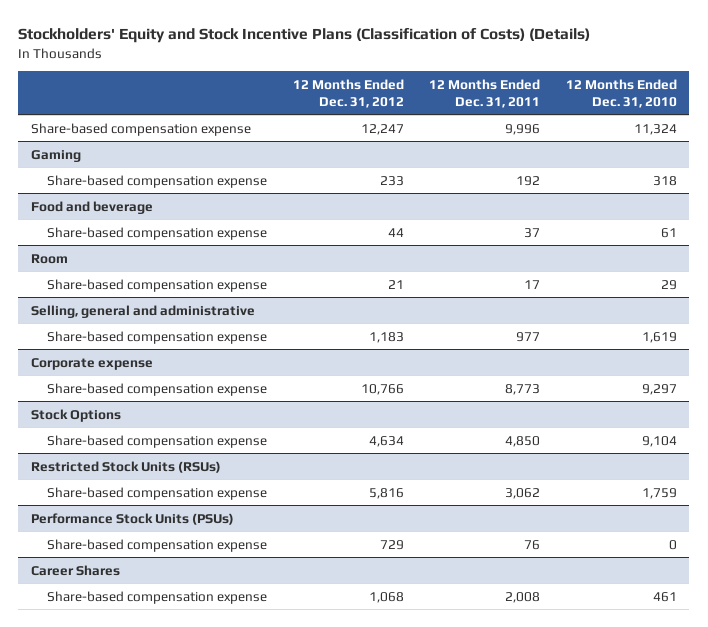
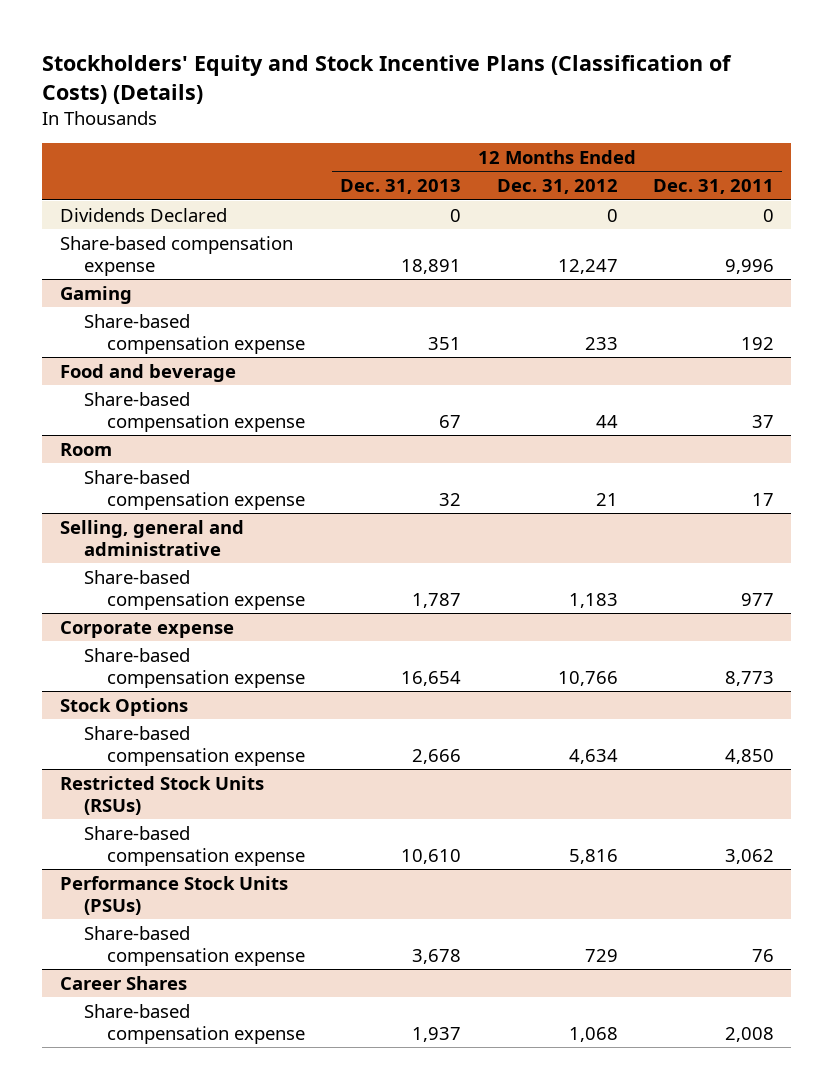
[565,78,677,108] 12 Months Ended Dec. 31, 2010 -> none
none -> [340,179,462,195] Dec. 31, 2013
none -> [59,207,227,222] Dividends Declared

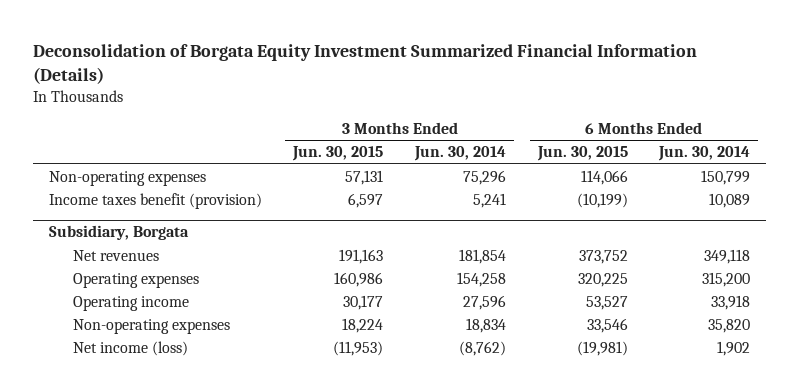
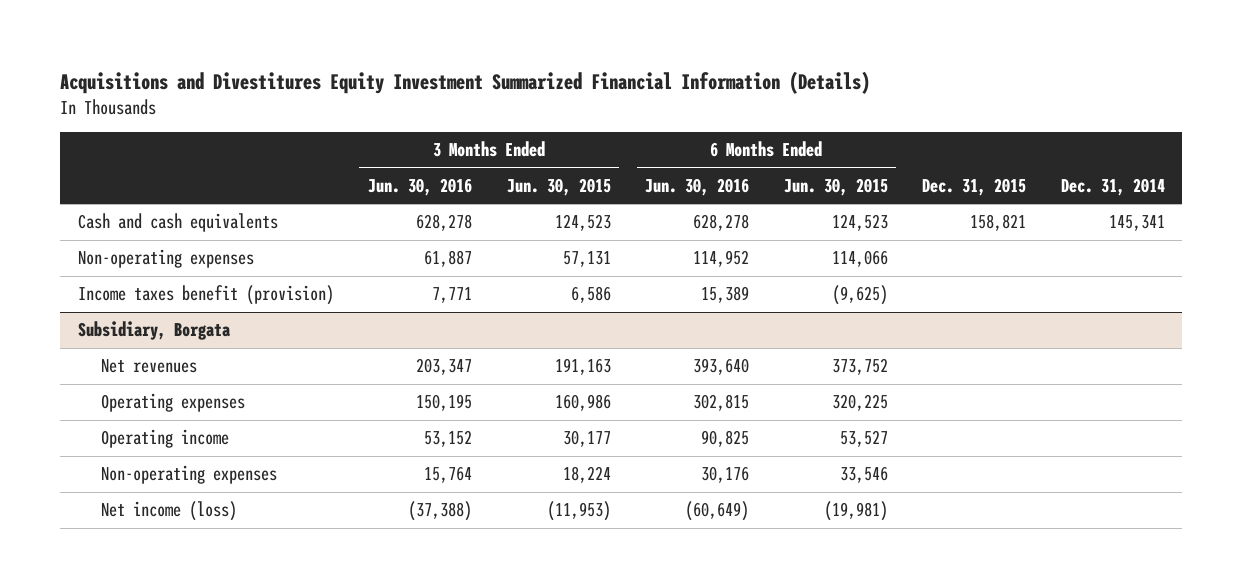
[32,43,697,84] Deconsolidation of Borgata Equity Investment Summarized Financial Information (Details) -> [60,70,871,94] Acquisitions and Divestitures Equity Investment Summarized Financial Information (Details)
[413,146,506,162] Jun. 30, 2014 -> none
[658,146,751,162] Jun. 30, 2014 -> none
none -> [368,177,473,196] Jun. 30, 2016
none -> [645,177,750,196] Jun. 30, 2016
none -> [922,177,1027,196] Dec. 31, 2015
none -> [1060,177,1165,196] Dec. 31, 2014
none -> [77,213,278,233] Cash and cash equivalents
[348,192,384,208] 6,597 -> [570,286,611,304] 6,586
[576,192,628,208] (10,199) -> [831,285,888,306] (9,625)

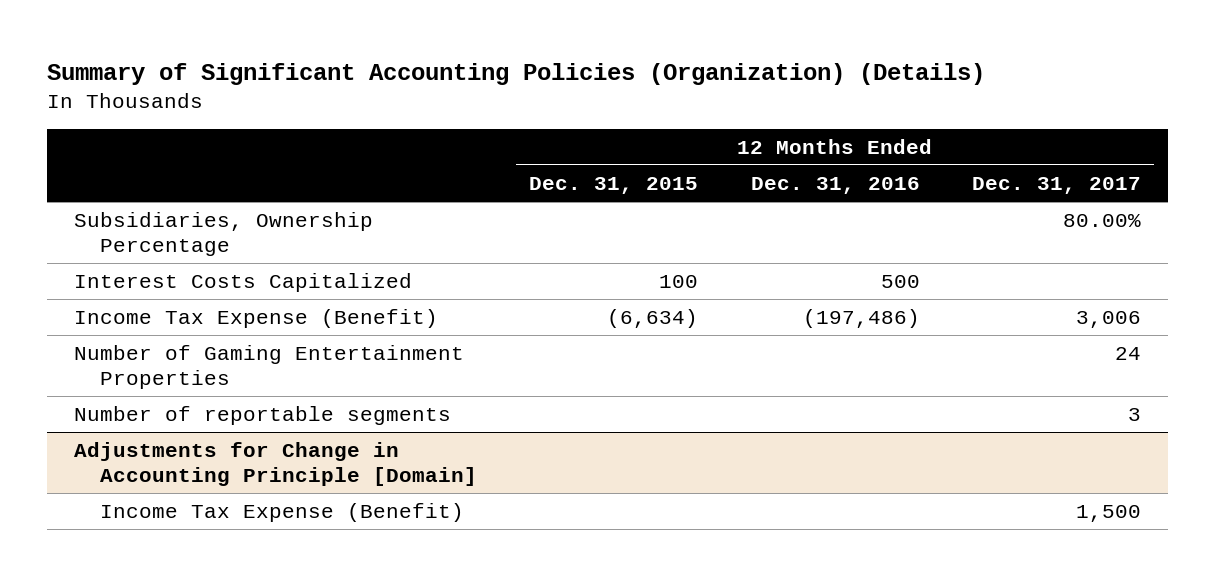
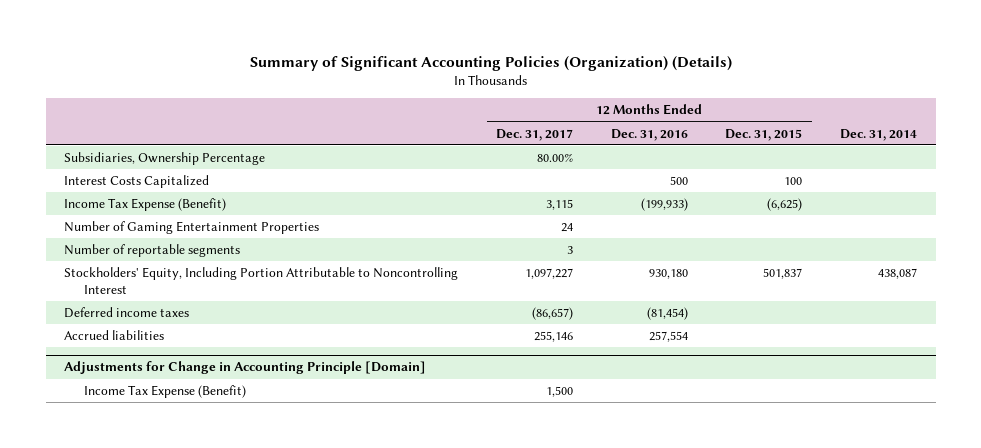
none -> [839,128,917,141] Dec. 31, 2014
[607,308,699,328] (6,634) -> [767,198,803,212] (6,625)
[802,308,920,328] (197,486) -> [640,198,688,212] (199,933)
[1076,310,1142,328] 3,006 -> [545,199,573,211] 3,115
none -> [64,267,459,294] Stockholders' Equity, Including Portion Attributable to Noncontrolling Interest
none -> [64,307,190,319] Deferred income taxes
none -> [64,330,165,341] Accrued liabilities

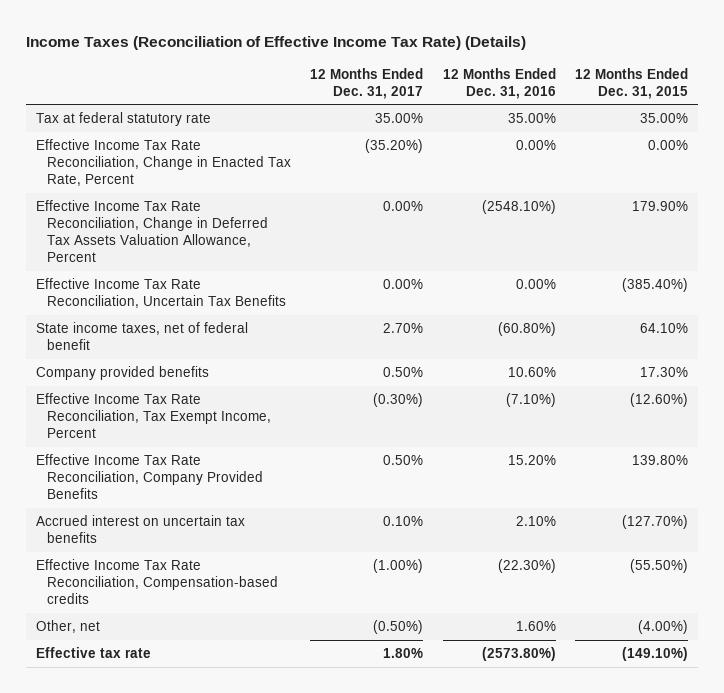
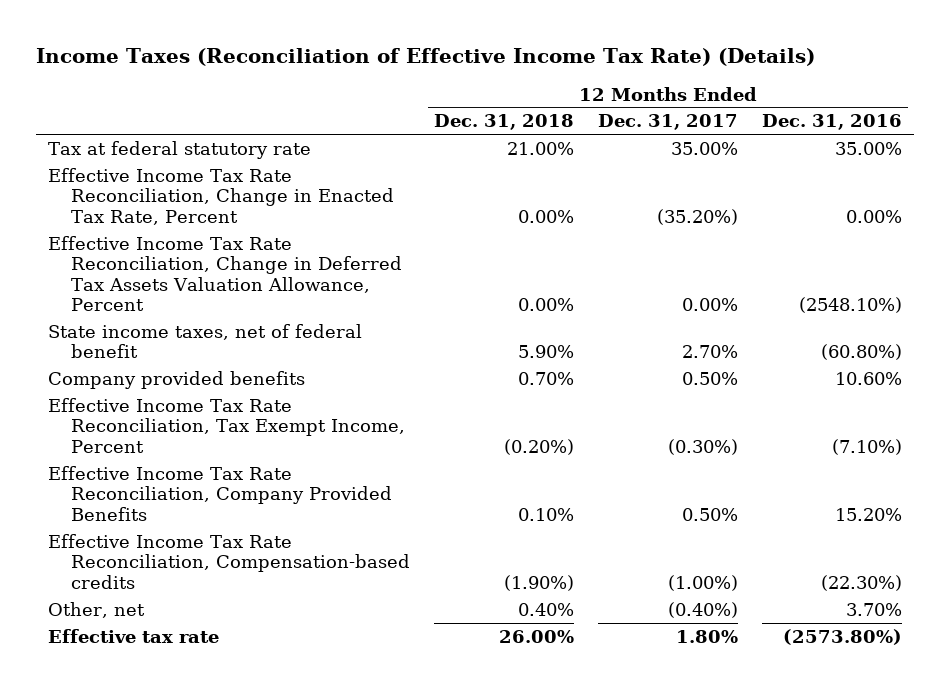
[575,67,689,99] 12 Months Ended Dec. 31, 2015 -> none
none -> [433,114,574,131] Dec. 31, 2018
[35,278,286,309] Effective Income Tax Rate Reconciliation, Uncertain Tax Benefits -> none
[35,515,245,544] Accrued interest on uncertain tax benefits -> none
[373,620,424,635] (0.50%) -> [667,601,738,618] (0.40%)
[515,621,556,632] 1.60% -> [845,602,902,616] 3.70%

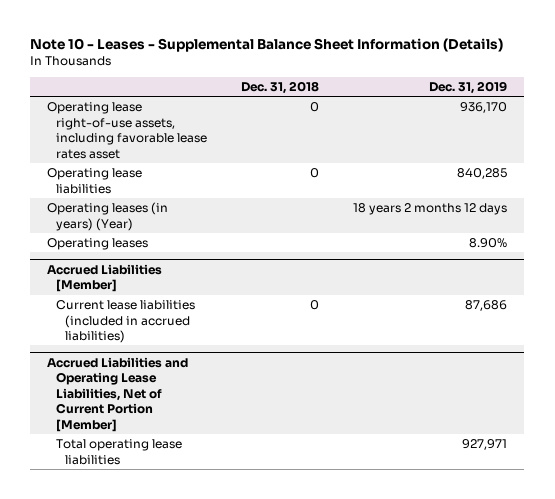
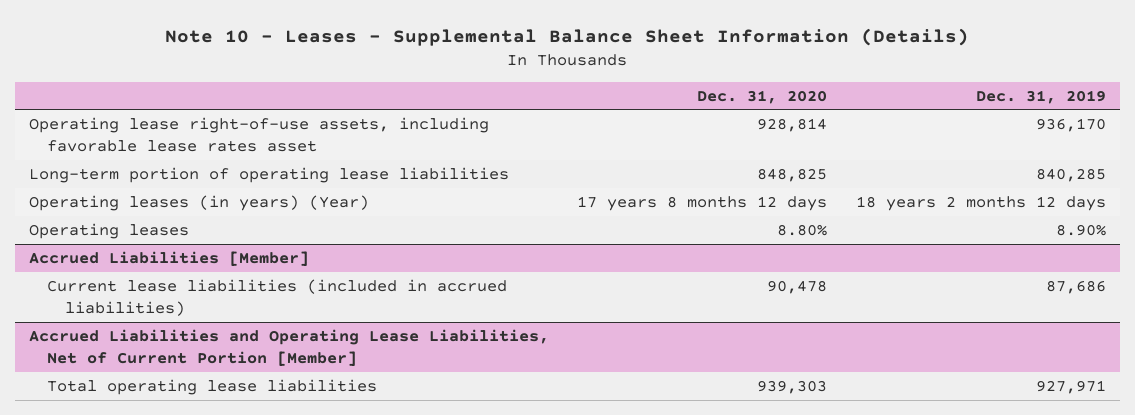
[241,80,320,94] Dec. 31, 2018 -> none
none -> [697,89,828,104] Dec. 31, 2020
[47,168,143,194] Operating lease liabilities -> [29,166,510,183] Long-term portion of operating lease liabilities

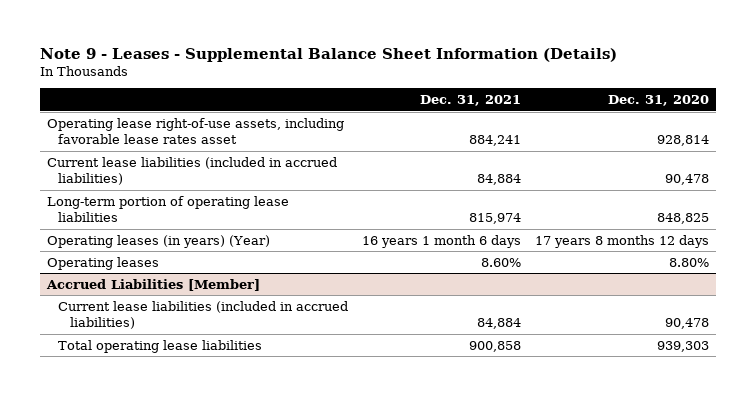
[165,27,970,46] Note 10 - Leases - Supplemental Balance Sheet Information (Details) -> [39,48,617,63] Note 9 - Leases - Supplemental Balance Sheet Information (Details)
[975,89,1106,104] Dec. 31, 2019 -> none
none -> [420,95,522,107] Dec. 31, 2021
none -> [46,156,337,185] Current lease liabilities (included in accrued liabilities)
[29,328,550,367] Accrued Liabilities and Operating Lease Liabilities, Net of Current Portion [Member] -> none

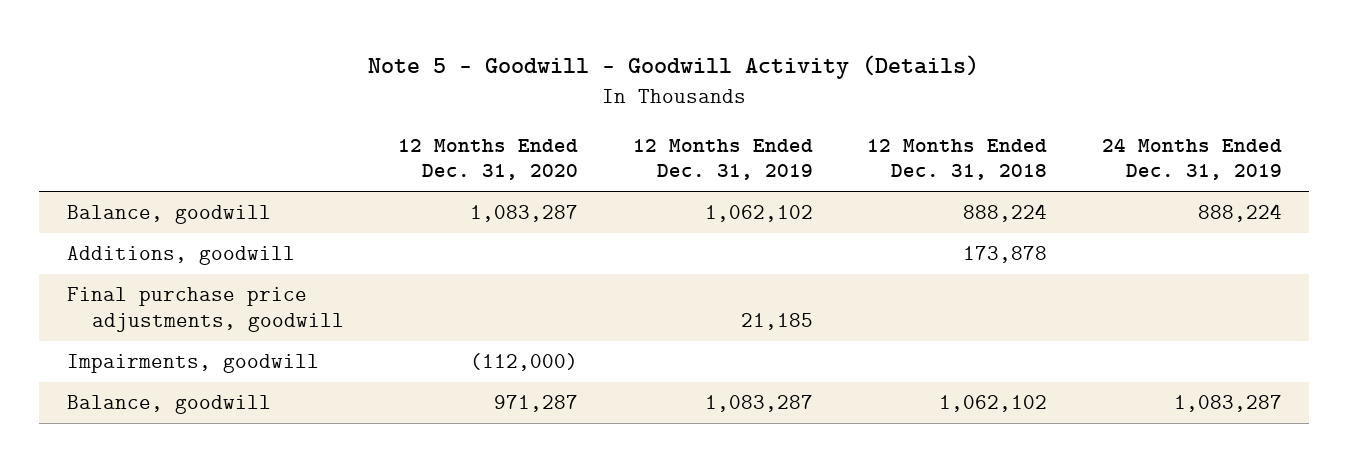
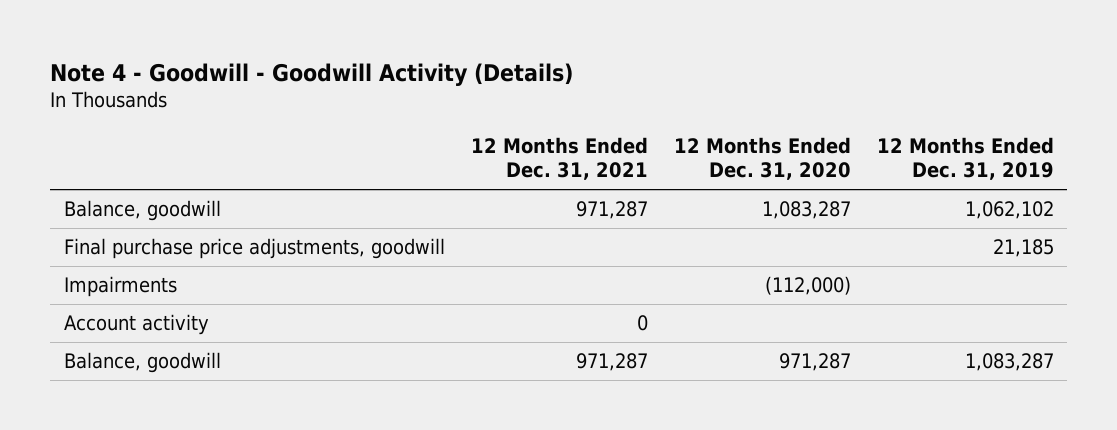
[368,55,980,80] Note 5 - Goodwill - Goodwill Activity (Details) -> [50,62,574,86] Note 4 - Goodwill - Goodwill Activity (Details)
[867,138,1048,181] 12 Months Ended Dec. 31, 2018 -> none
[1101,137,1282,181] 24 Months Ended Dec. 31, 2019 -> none
none -> [470,136,648,181] 12 Months Ended Dec. 31, 2021
[66,246,295,266] Additions, goodwill -> none
[66,354,319,374] Impairments, goodwill -> [63,275,177,297] Impairments
none -> [63,313,209,335] Account activity

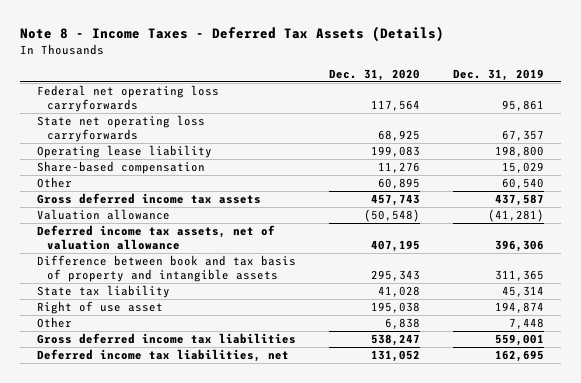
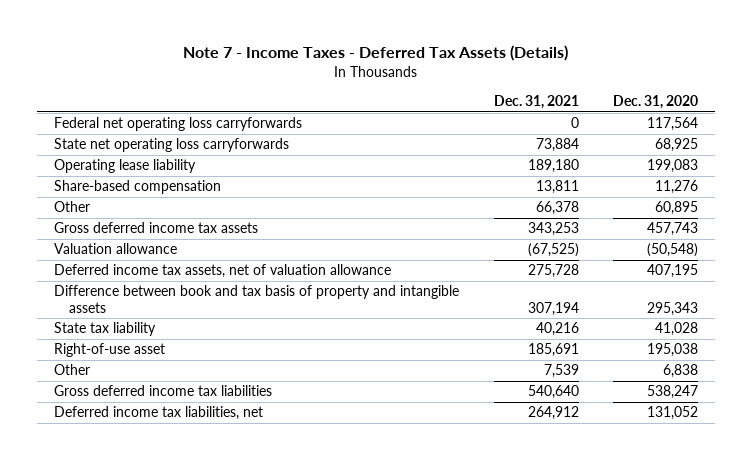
[20,26,445,43] Note 8 - Income Taxes - Deferred Tax Assets (Details) -> [183,45,569,62] Note 7 - Income Taxes - Deferred Tax Assets (Details)
[453,68,545,81] Dec. 31, 2019 -> none
none -> [493,94,579,109] Dec. 31, 2021
[36,301,163,315] Right of use asset -> [54,343,166,358] Right-of-use asset

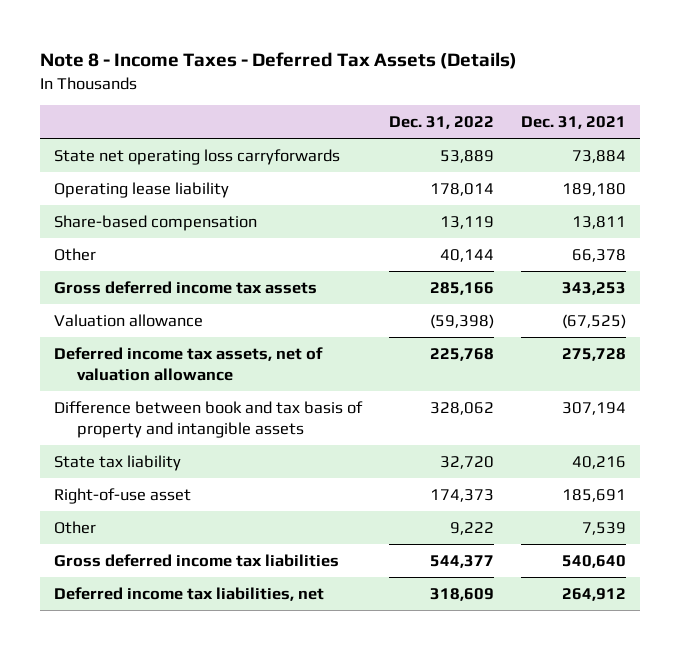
[183,45,569,62] Note 7 - Income Taxes - Deferred Tax Assets (Details) -> [40,52,518,70] Note 8 - Income Taxes - Deferred Tax Assets (Details)
[612,94,698,109] Dec. 31, 2020 -> none
none -> [389,116,495,130] Dec. 31, 2022
[54,117,303,132] Federal net operating loss carryforwards -> none

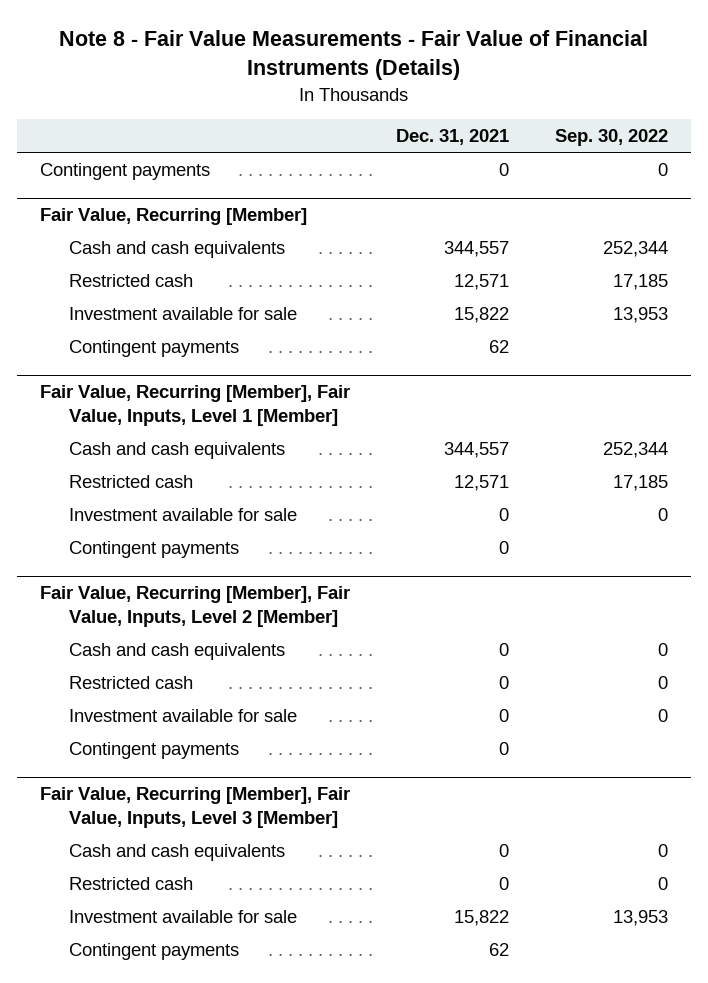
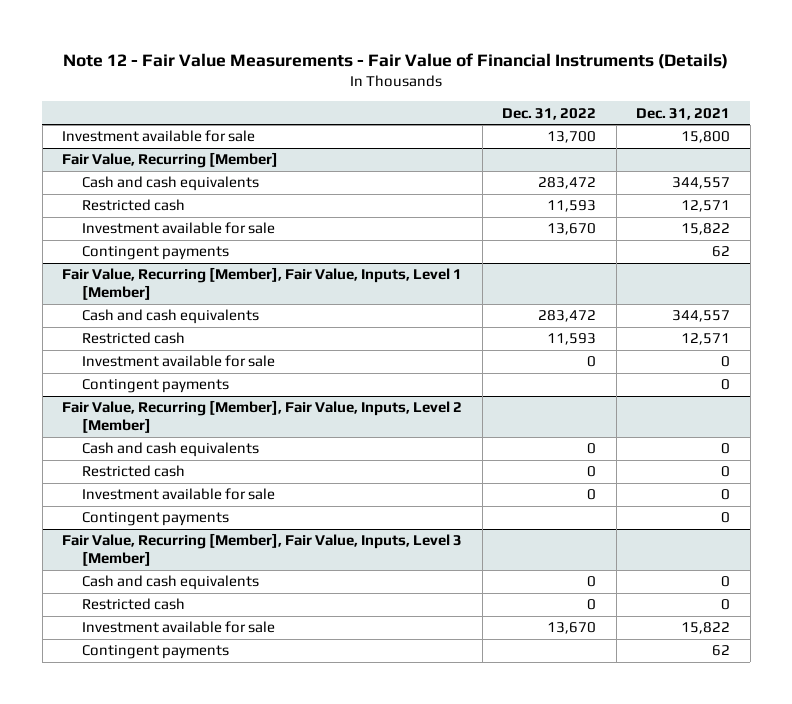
[59,30,649,81] Note 8 - Fair Value Measurements - Fair Value of Financial Instruments (Details) -> [63,52,729,69] Note 12 - Fair Value Measurements - Fair Value of Financial Instruments (Details)
[555,129,669,147] Sep. 30, 2022 -> none
none -> [502,107,597,120] Dec. 31, 2022
[40,162,211,180] Contingent payments -> none
none -> [62,130,256,143] Investment available for sale

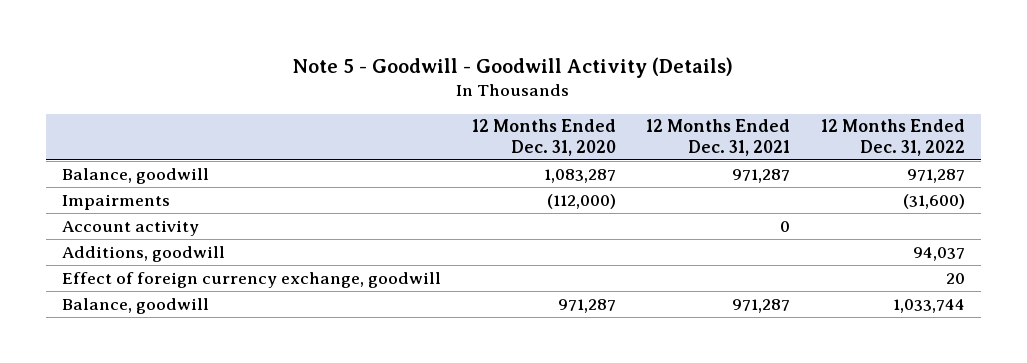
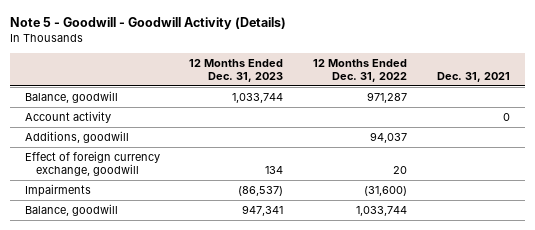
[471,119,616,156] 12 Months Ended Dec. 31, 2020 -> none
[646,119,791,156] 12 Months Ended Dec. 31, 2021 -> none
none -> [189,58,284,82] 12 Months Ended Dec. 31, 2023
none -> [437,71,511,82] Dec. 31, 2021
[61,193,170,210] Impairments -> [24,183,91,197] Impairments

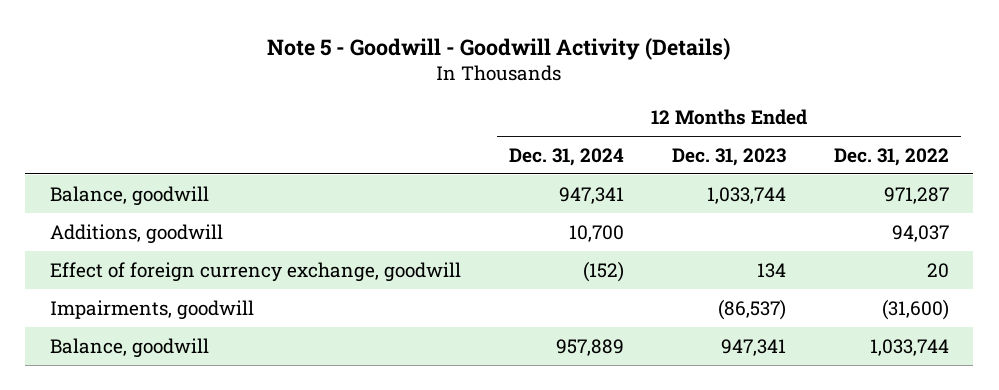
[437,71,511,82] Dec. 31, 2021 -> none
none -> [508,147,624,166] Dec. 31, 2024
[24,110,111,123] Account activity -> none
[24,183,91,197] Impairments -> [49,299,254,320] Impairments, goodwill

